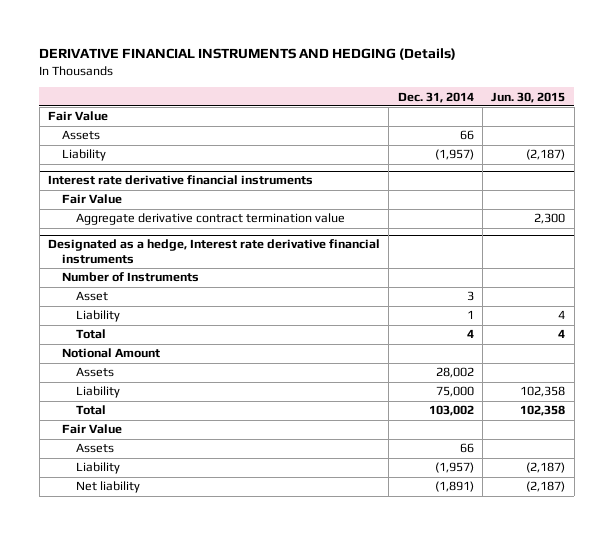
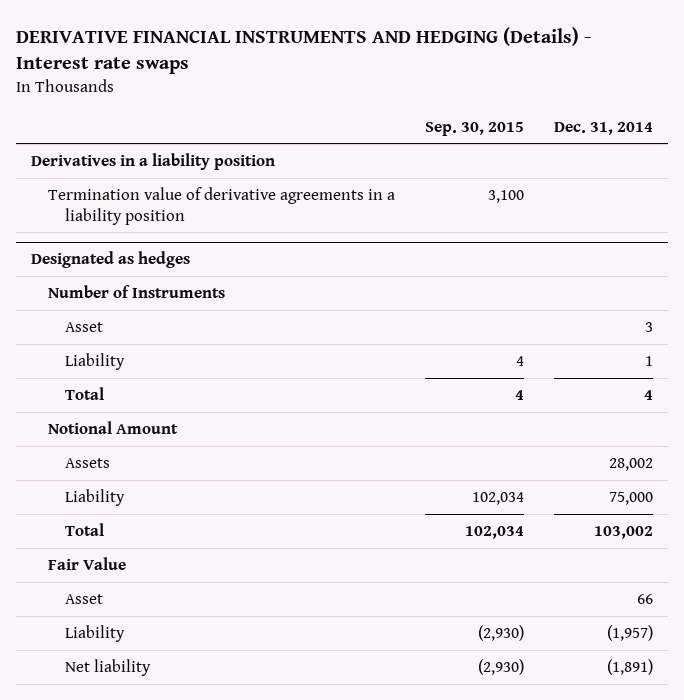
[39,48,457,61] DERIVATIVE FINANCIAL INSTRUMENTS AND HEDGING (Details) -> [16,26,592,75] DERIVATIVE FINANCIAL INSTRUMENTS AND HEDGING (Details) - Interest rate swaps
[491,91,566,103] Jun. 30, 2015 -> none
none -> [424,121,524,136] Sep. 30, 2015
[47,111,108,122] Fair Value -> none
[62,130,101,141] Assets -> none
[62,149,107,162] Liability -> none
[47,175,313,186] Interest rate derivative financial instruments -> none
[62,194,123,205] Fair Value -> none
[47,239,380,264] Designated as a hedge, Interest rate derivative financial instruments -> none
none -> [31,153,276,171] Derivatives in a liability position
[76,213,346,226] Aggregate derivative contract termination value -> [47,187,395,225] Termination value of derivative agreements in a liability position
none -> [31,251,191,269] Designated as hedges
[76,443,115,454] Assets -> [64,594,103,605] Asset

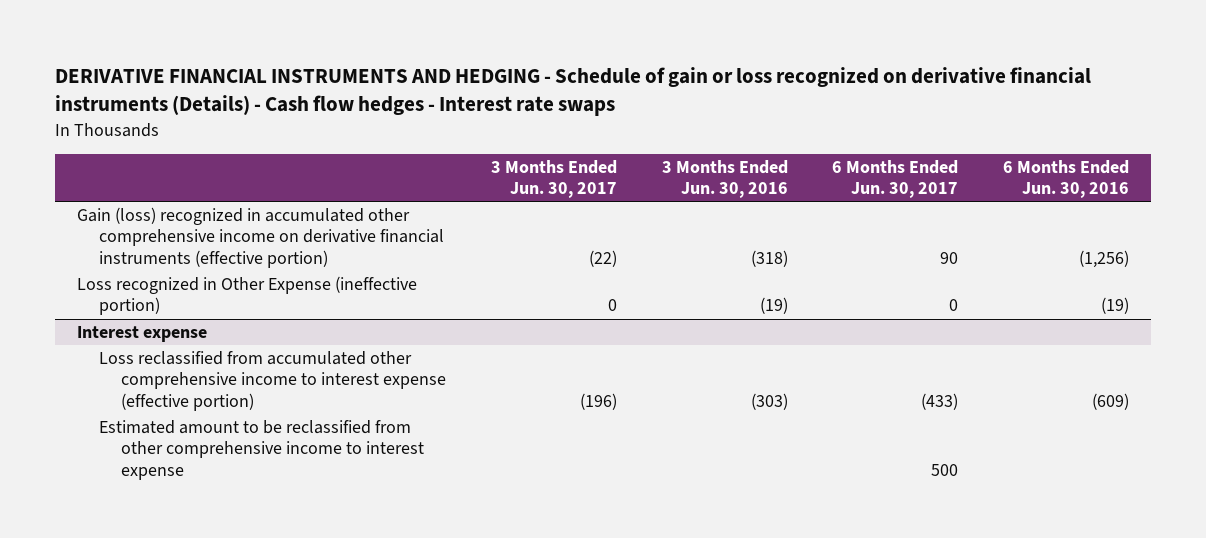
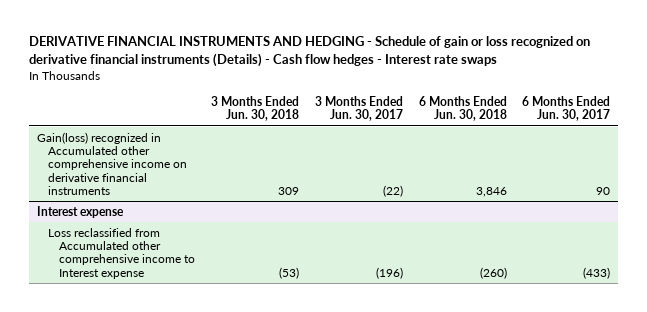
[661,159,788,199] 3 Months Ended Jun. 30, 2016 -> none
[1002,159,1129,199] 6 Months Ended Jun. 30, 2016 -> none
none -> [210,95,299,122] 3 Months Ended Jun. 30, 2018
none -> [418,95,507,122] 6 Months Ended Jun. 30, 2018
[77,276,418,316] Loss recognized in Other Expense (ineffective portion) -> none
[77,207,445,268] Gain (loss) recognized in accumulated other comprehensive income on derivative financial instruments (effective portion) -> [36,131,187,195] Gain(loss) recognized in Accumulated other comprehensive income on derivative financial instruments
[99,420,425,480] Estimated amount to be reclassified from other comprehensive income to interest expense -> none
[99,351,447,411] Loss reclassified from accumulated other comprehensive income to interest expense (effective portion) -> [47,227,195,279] Loss reclassified from Accumulated other comprehensive income to Interest expense

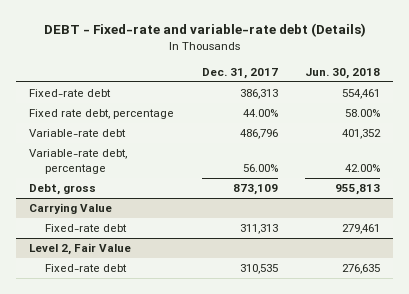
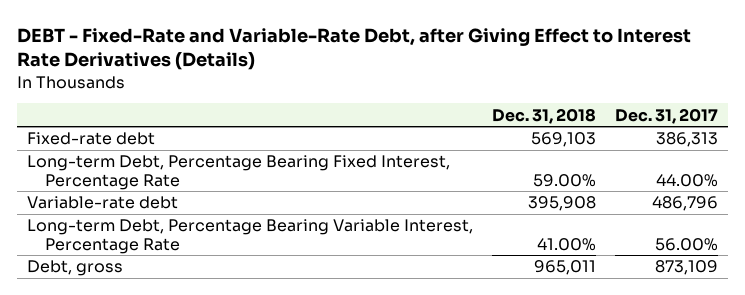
[43,22,366,37] DEBT - Fixed-rate and variable-rate debt (Details) -> [17,27,692,71] DEBT - Fixed-Rate and Variable-Rate Debt, after Giving Effect to Interest Rate Derivatives (Details)
[304,67,380,79] Jun. 30, 2018 -> none
none -> [492,107,597,124] Dec. 31, 2018
[29,109,175,120] Fixed rate debt, percentage -> [26,155,450,190] Long-term Debt, Percentage Bearing Fixed Interest, Percentage Rate
[29,149,128,174] Variable-rate debt, percentage -> [26,219,473,254] Long-term Debt, Percentage Bearing Variable Interest, Percentage Rate
[29,203,113,215] Carrying Value -> none
[45,224,128,233] Fixed-rate debt -> none
[29,243,132,256] Level 2, Fair Value -> none
[45,264,128,273] Fixed-rate debt -> none

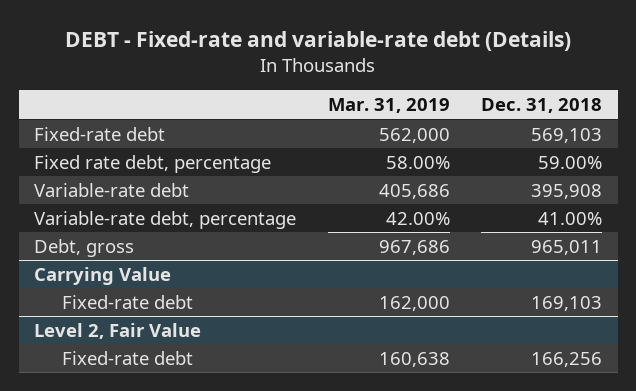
[17,27,692,71] DEBT - Fixed-Rate and Variable-Rate Debt, after Giving Effect to Interest Rate Derivatives (Details) -> [65,31,572,52] DEBT - Fixed-rate and variable-rate debt (Details)
[615,107,719,124] Dec. 31, 2017 -> none
none -> [327,98,450,114] Mar. 31, 2019
[26,155,450,190] Long-term Debt, Percentage Bearing Fixed Interest, Percentage Rate -> [34,154,272,173] Fixed rate debt, percentage
[26,219,473,254] Long-term Debt, Percentage Bearing Variable Interest, Percentage Rate -> [34,210,297,229] Variable-rate debt, percentage
none -> [34,266,172,285] Carrying Value
none -> [61,294,193,309] Fixed-rate debt
none -> [34,322,202,339] Level 2, Fair Value
none -> [61,350,193,365] Fixed-rate debt

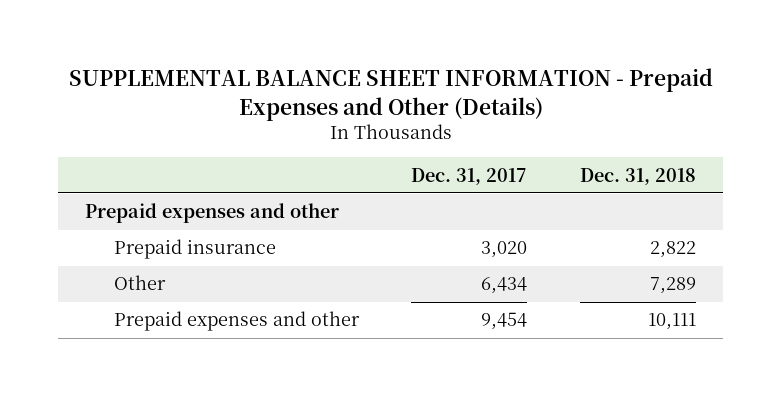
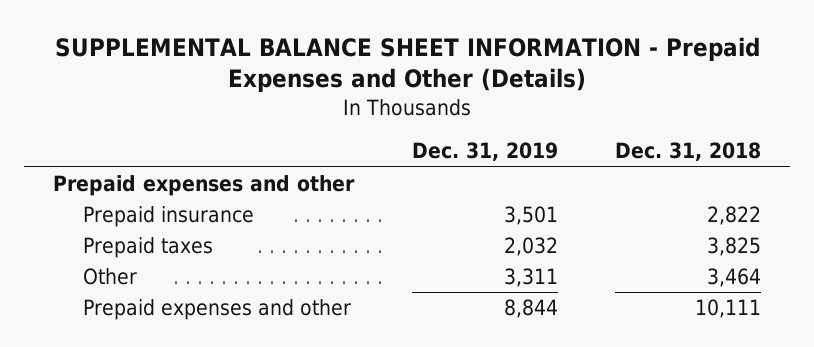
[411,167,528,185] Dec. 31, 2017 -> none
none -> [411,142,558,162] Dec. 31, 2019
none -> [83,237,214,259] Prepaid taxes
[650,277,697,295] 7,289 -> [707,268,762,288] 3,464

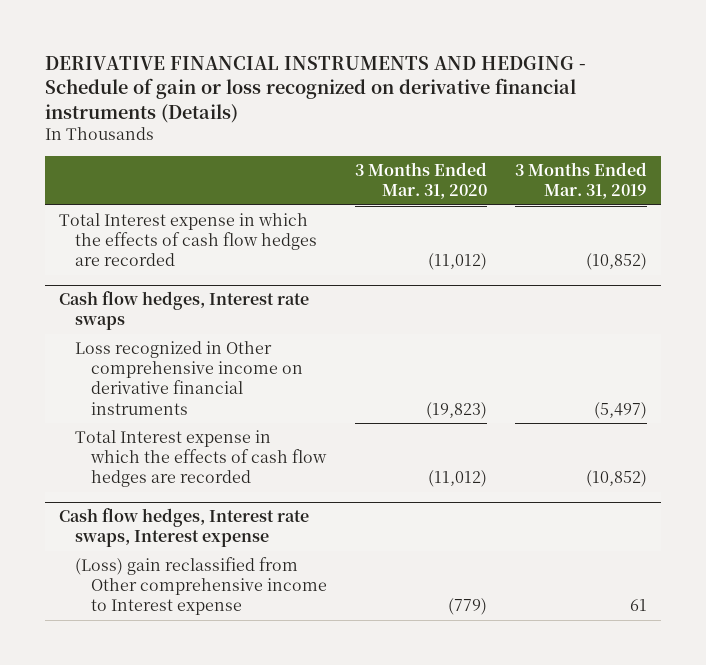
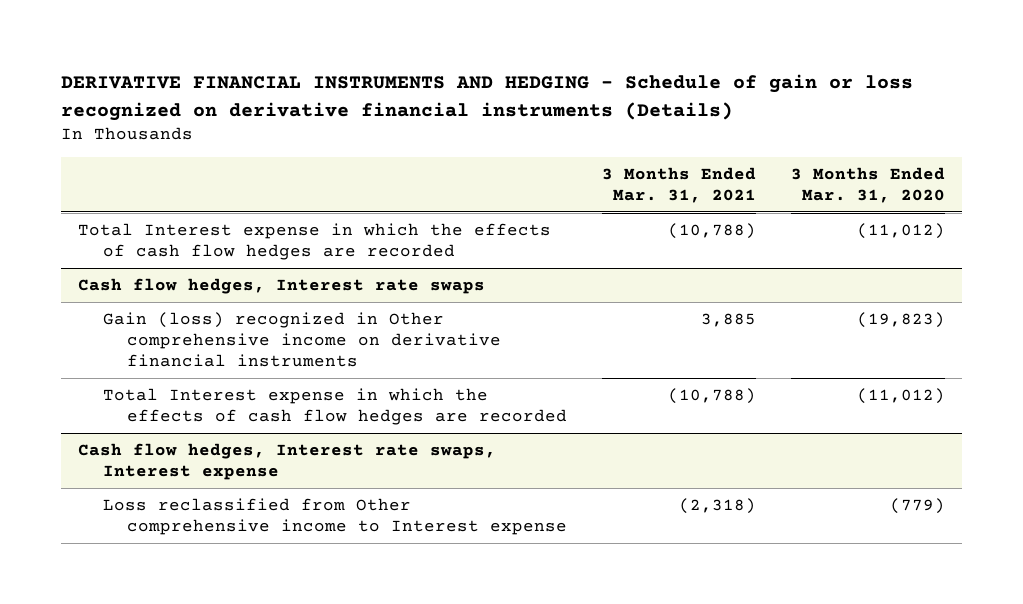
[514,161,647,200] 3 Months Ended Mar. 31, 2019 -> none
none -> [601,166,756,203] 3 Months Ended Mar. 31, 2021
[74,341,303,415] Loss recognized in Other comprehensive income on derivative financial instruments -> [102,311,502,368] Gain (loss) recognized in Other comprehensive income on derivative financial instruments
[74,557,327,616] (Loss) gain reclassified from Other comprehensive income to Interest expense -> [102,497,568,536] Loss reclassified from Other comprehensive income to Interest expense

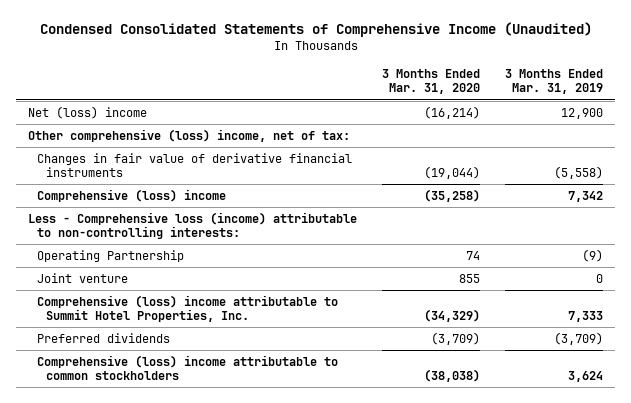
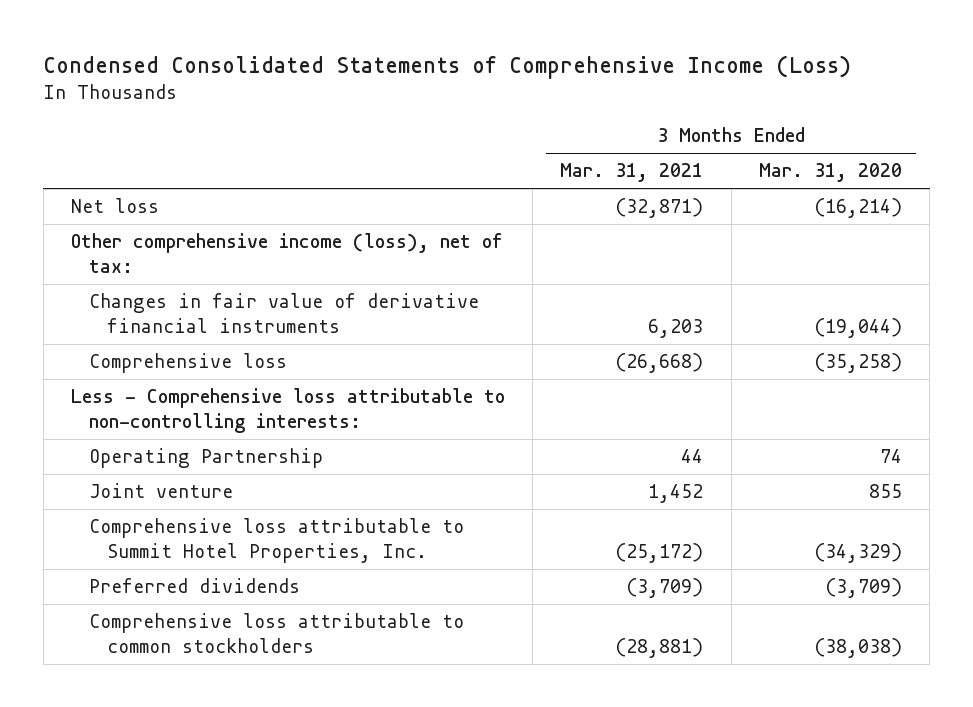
[39,22,592,38] Condensed Consolidated Statements of Comprehensive Income (Unaudited) -> [43,54,852,79] Condensed Consolidated Statements of Comprehensive Income (Loss)
[505,69,604,95] 3 Months Ended Mar. 31, 2019 -> none
none -> [560,163,704,183] Mar. 31, 2021
[28,105,148,119] Net (loss) income -> [70,198,159,214] Net loss
[28,128,351,142] Other comprehensive (loss) income, net of tax: -> [70,233,503,273] Other comprehensive income (loss), net of tax:
[37,188,227,202] Comprehensive (loss) income -> [88,353,287,374] Comprehensive loss
[28,211,358,240] Less - Comprehensive loss (income) attributable to non-controlling interests: -> [70,388,505,433] Less - Comprehensive loss attributable to non-controlling interests:
[37,294,339,323] Comprehensive (loss) income attributable to Summit Hotel Properties, Inc. -> [88,518,464,563] Comprehensive loss attributable to Summit Hotel Properties, Inc.
[37,354,339,381] Comprehensive (loss) income attributable to common stockholders -> [88,613,464,653] Comprehensive loss attributable to common stockholders

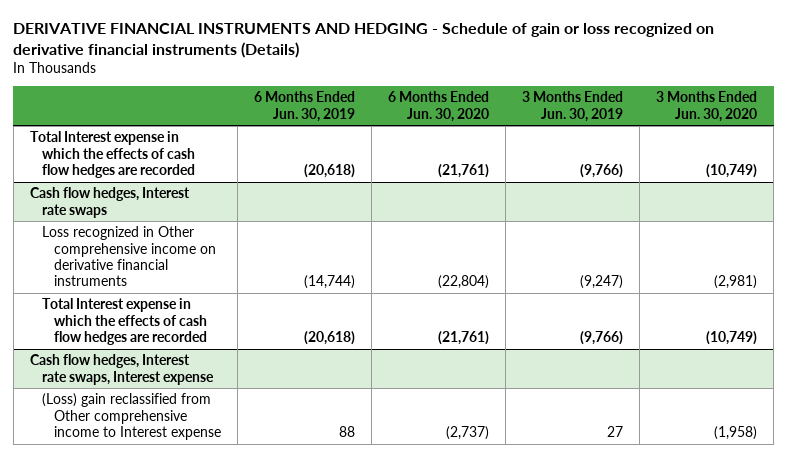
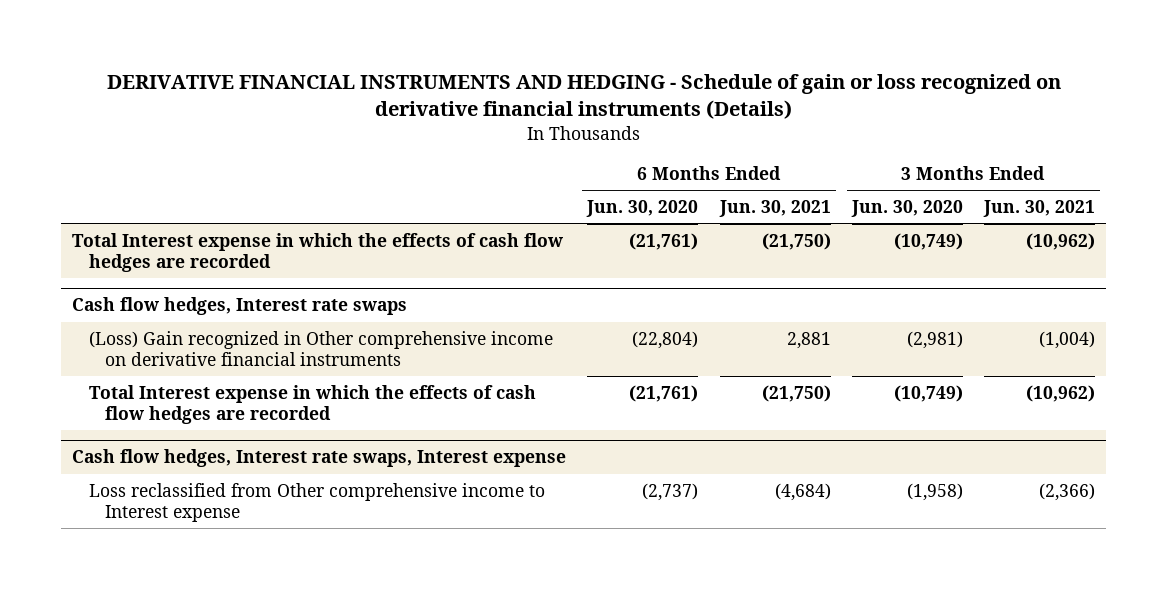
[253,91,355,122] 6 Months Ended Jun. 30, 2019 -> none
[522,91,624,122] 3 Months Ended Jun. 30, 2019 -> none
none -> [718,200,831,218] Jun. 30, 2021
none -> [983,200,1096,218] Jun. 30, 2021
[41,226,216,287] Loss recognized in Other comprehensive income on derivative financial instruments -> [88,330,553,366] (Loss) Gain recognized in Other comprehensive income on derivative financial instruments
[41,393,221,440] (Loss) gain reclassified from Other comprehensive income to Interest expense -> [88,482,545,522] Loss reclassified from Other comprehensive income to Interest expense

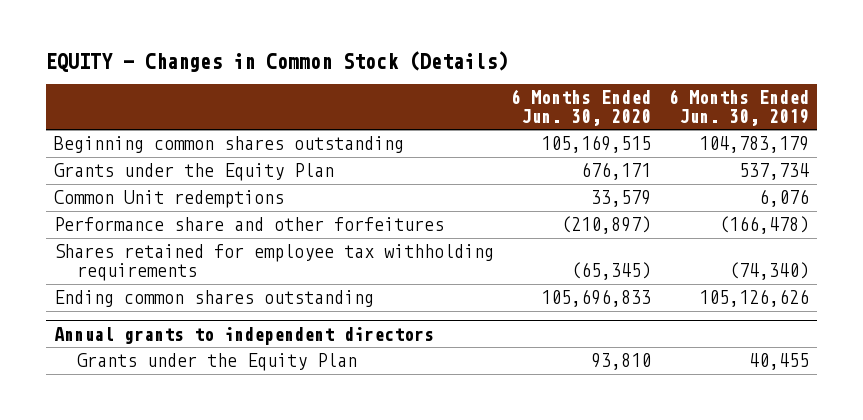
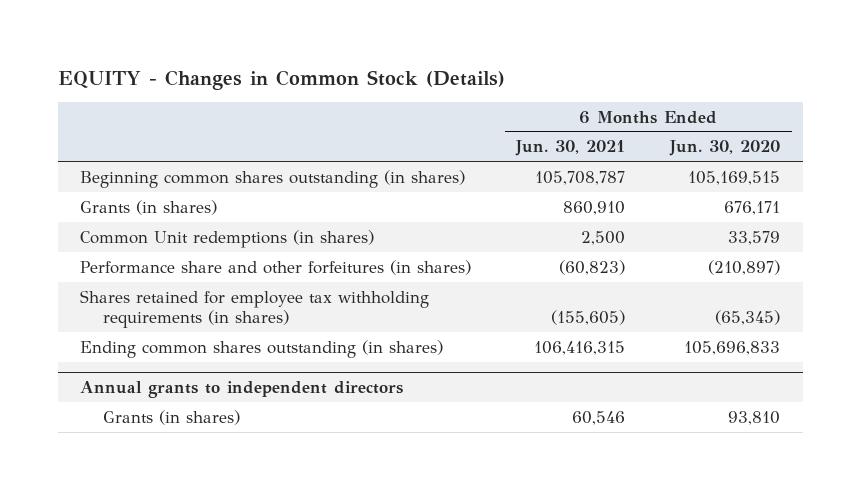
[668,88,809,126] 6 Months Ended Jun. 30, 2019 -> none
none -> [515,140,626,157] Jun. 30, 2021
[54,136,405,154] Beginning common shares outstanding -> [80,169,466,188] Beginning common shares outstanding (in shares)
[54,163,335,182] Grants under the Equity Plan -> [80,199,218,215] Grants (in shares)
[54,190,285,209] Common Unit redemptions -> [80,229,375,248] Common Unit redemptions (in shares)
[54,217,445,232] Performance share and other forfeitures -> [80,259,472,275] Performance share and other forfeitures (in shares)
[54,244,495,282] Shares retained for employee tax withholding requirements -> [80,289,430,329] Shares retained for employee tax withholding requirements (in shares)
[54,290,375,308] Ending common shares outstanding -> [80,339,444,358] Ending common shares outstanding (in shares)
[77,353,358,372] Grants under the Equity Plan -> [103,409,241,425] Grants (in shares)

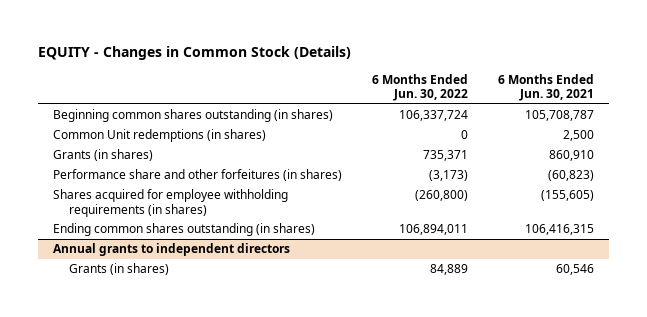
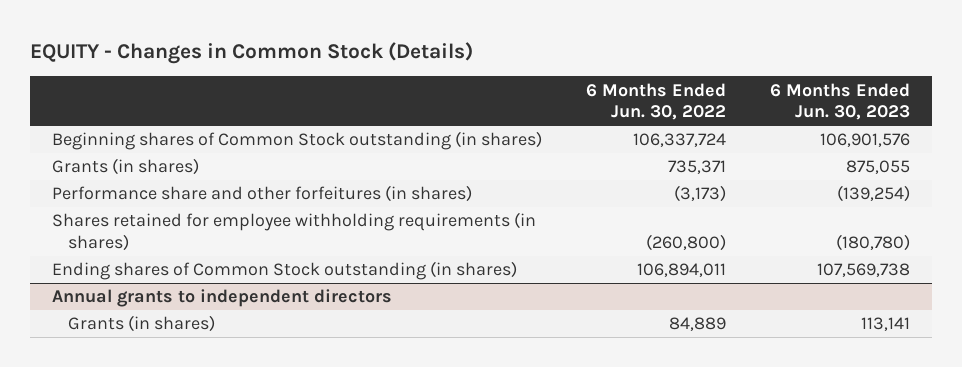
[498,73,595,102] 6 Months Ended Jun. 30, 2021 -> none
none -> [769,82,910,121] 6 Months Ended Jun. 30, 2023
[53,129,267,143] Common Unit redemptions (in shares) -> none
[53,109,334,123] Beginning common shares outstanding (in shares) -> [52,131,543,151] Beginning shares of Common Stock outstanding (in shares)
[53,189,289,217] Shares acquired for employee withholding requirements (in shares) -> [52,212,537,251] Shares retained for employee withholding requirements (in shares)
[53,223,316,237] Ending common shares outstanding (in shares) -> [52,261,518,281] Ending shares of Common Stock outstanding (in shares)

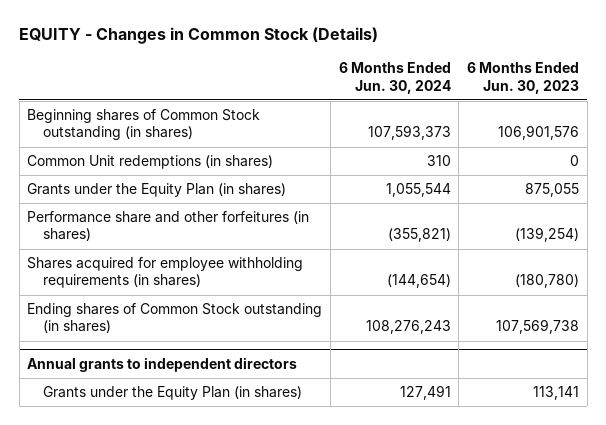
[585,82,726,121] 6 Months Ended Jun. 30, 2022 -> none
none -> [338,62,451,94] 6 Months Ended Jun. 30, 2024
none -> [27,155,274,170] Common Unit redemptions (in shares)
[52,158,200,176] Grants (in shares) -> [27,183,287,198] Grants under the Equity Plan (in shares)
[52,212,537,251] Shares retained for employee withholding requirements (in shares) -> [27,257,304,289] Shares acquired for employee withholding requirements (in shares)
[68,315,216,333] Grants (in shares) -> [43,386,303,401] Grants under the Equity Plan (in shares)

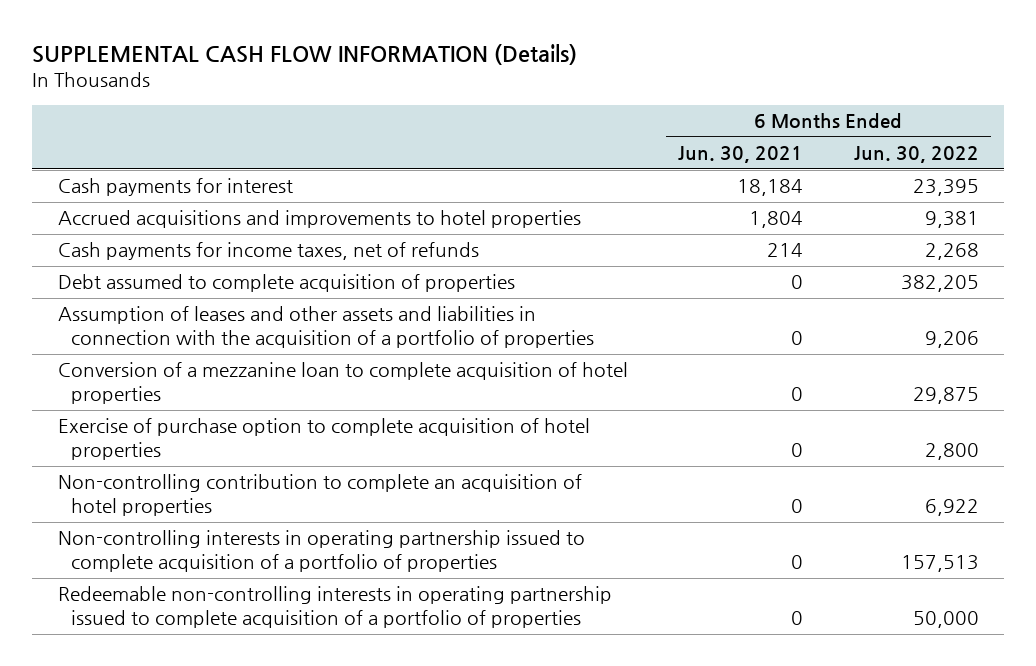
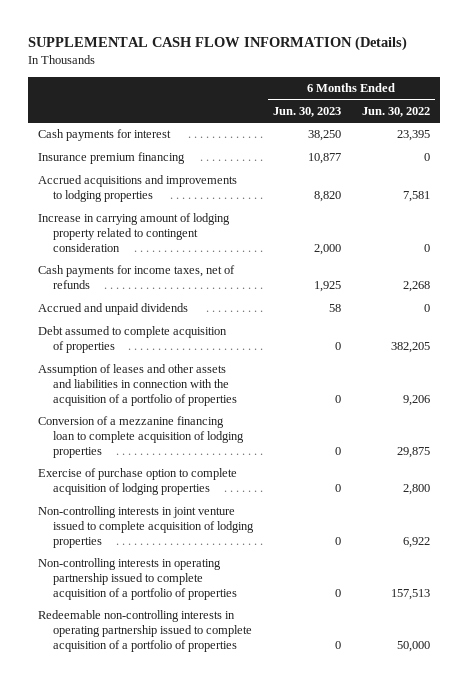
[678,146,804,164] Jun. 30, 2021 -> none
none -> [273,106,342,117] Jun. 30, 2023
none -> [37,152,185,165] Insurance premium financing
[57,210,581,229] Accrued acquisitions and improvements to hotel properties -> [37,175,237,203] Accrued acquisitions and improvements to lodging properties
[924,211,979,229] 9,381 -> [402,191,430,203] 7,581
none -> [37,213,230,253] Increase in carrying amount of lodging property related to contingent consideration
none -> [37,303,188,316] Accrued and unpaid dividends
[57,362,628,405] Conversion of a mezzanine loan to complete acquisition of hotel properties -> [37,416,244,459] Conversion of a mezzanine financing loan to complete acquisition of lodging properties
[57,418,590,461] Exercise of purchase option to complete acquisition of hotel properties -> [37,468,237,496] Exercise of purchase option to complete acquisition of lodging properties
[57,474,582,517] Non-controlling contribution to complete an acquisition of hotel properties -> [37,506,254,549] Non-controlling interests in joint venture issued to complete acquisition of lodging properties

